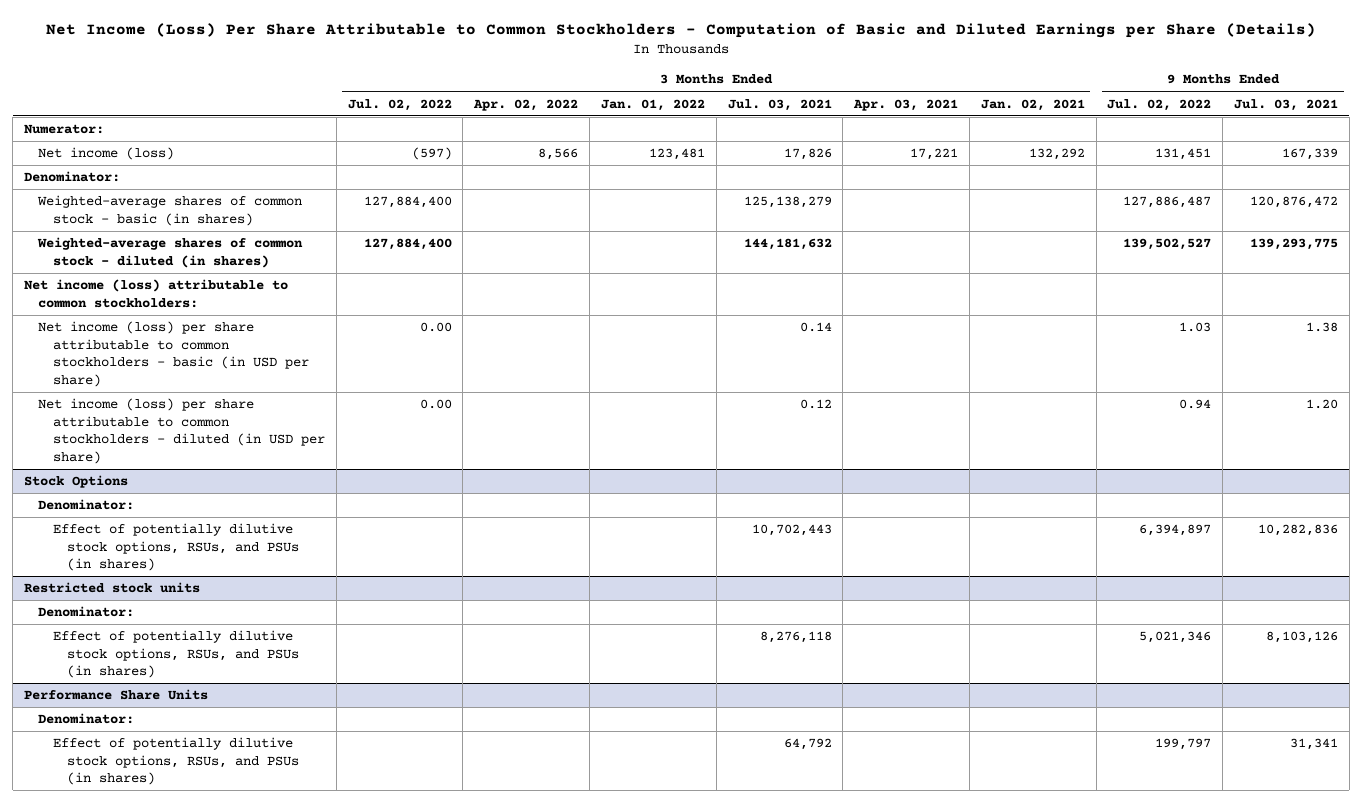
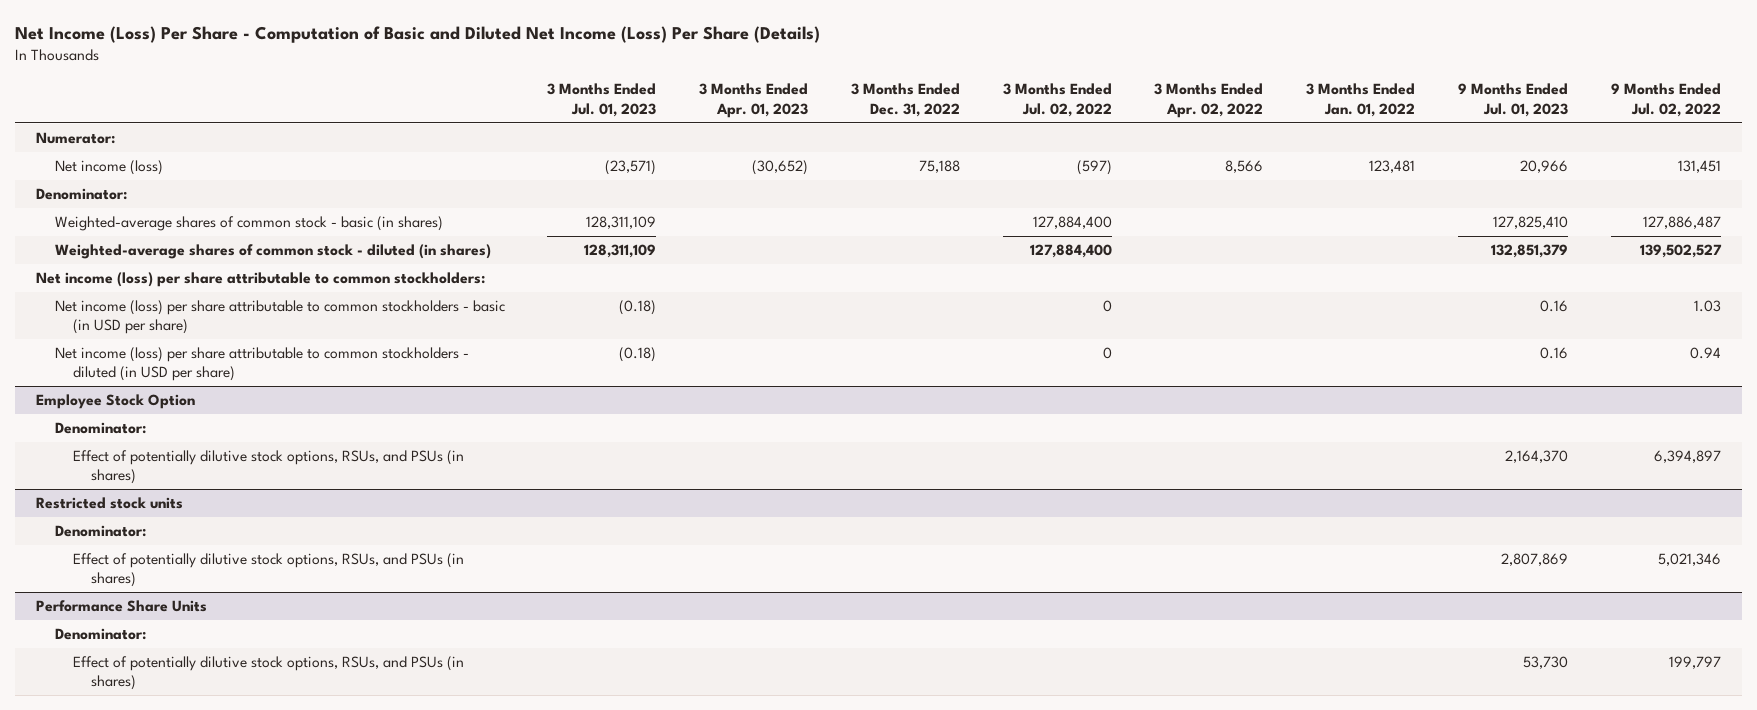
[46,23,1317,39] Net Income (Loss) Per Share Attributable to Common Stockholders - Computation of Basic and Diluted Earnings per Share (Details) -> [15,26,821,44] Net Income (Loss) Per Share - Computation of Basic and Diluted Net Income (Loss) Per Share (Details)
[727,98,832,111] Jul. 03, 2021 -> none
[853,98,959,111] Apr. 03, 2021 -> none
[980,98,1085,111] Jan. 02, 2021 -> none
[1234,98,1339,111] Jul. 03, 2021 -> none
none -> [547,83,657,117] 3 Months Ended Jul. 01, 2023
none -> [699,83,809,118] 3 Months Ended Apr. 01, 2023
none -> [850,83,960,117] 3 Months Ended Dec. 31, 2022
none -> [1457,83,1568,117] 9 Months Ended Jul. 01, 2023
[23,279,288,308] Net income (loss) attributable to common stockholders: -> [36,272,486,288] Net income (loss) per share attributable to common stockholders:
[419,322,452,333] 0.00 -> [1102,300,1112,313] 0
[419,399,452,410] 0.00 -> [1102,347,1112,360] 0
[23,475,128,489] Stock Options -> [36,394,196,410] Employee Stock Option

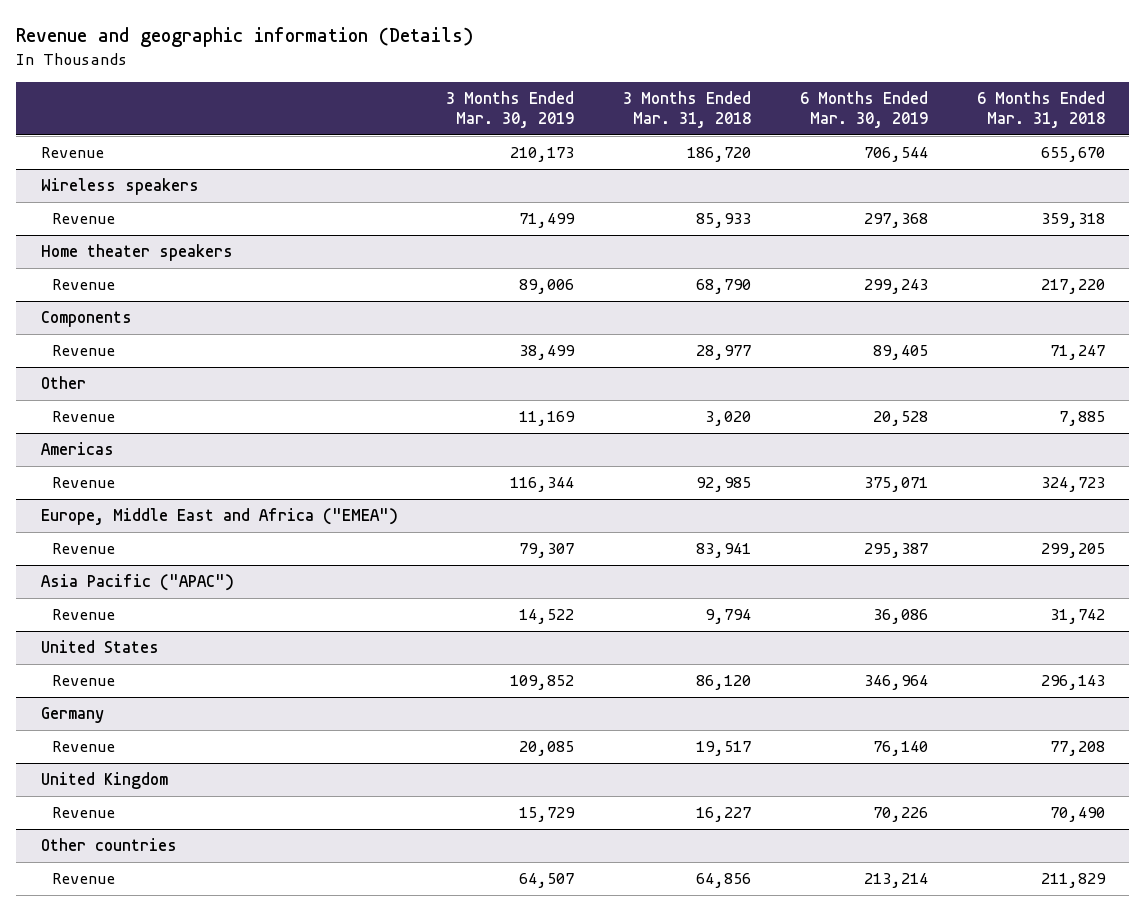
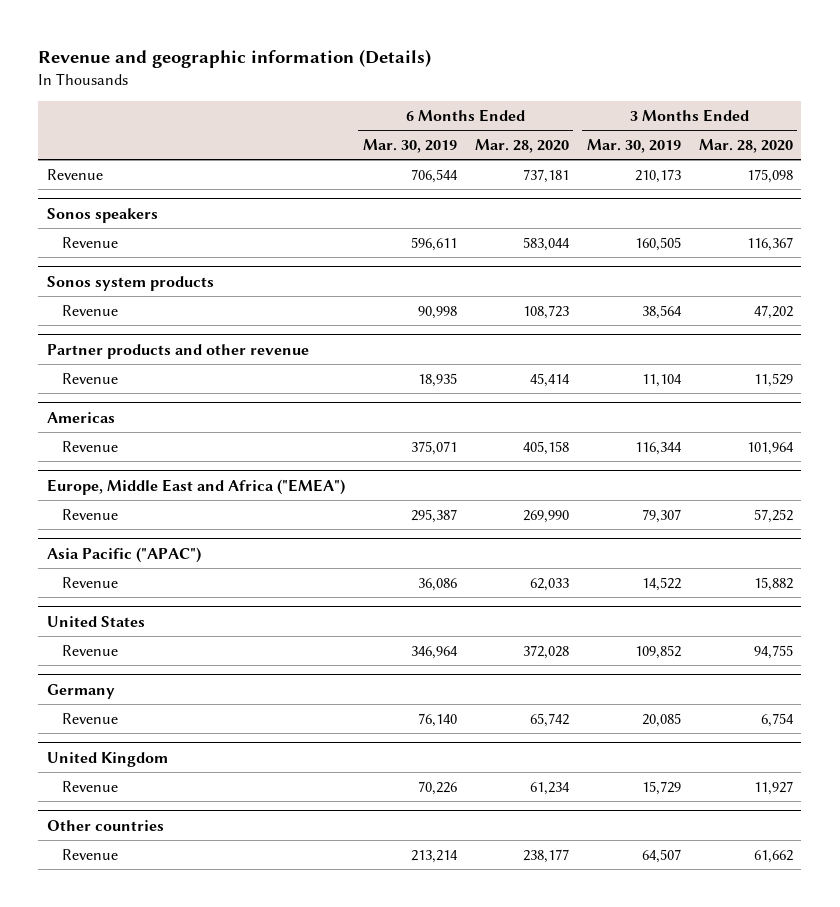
[623,90,752,128] 3 Months Ended Mar. 31, 2018 -> none
[976,90,1105,128] 6 Months Ended Mar. 31, 2018 -> none
none -> [474,139,569,154] Mar. 28, 2020
none -> [698,139,793,154] Mar. 28, 2020
[40,376,86,390] Other -> none
[52,411,116,423] Revenue -> none
[40,178,199,196] Wireless speakers -> [47,207,159,223] Sonos speakers
[519,213,576,229] 71,499 -> [634,236,681,251] 160,505
[864,213,929,229] 297,368 -> [410,236,457,251] 596,611
[40,244,233,262] Home theater speakers -> [47,275,215,291] Sonos system products
[519,279,575,295] 89,006 -> [641,304,682,319] 38,564
[864,279,929,295] 299,243 -> [417,305,457,319] 90,998
[40,311,132,328] Components -> [47,343,310,359] Partner products and other revenue
[519,345,576,361] 38,499 -> [641,373,682,387] 11,104
[873,345,929,361] 89,405 -> [417,372,457,387] 18,935

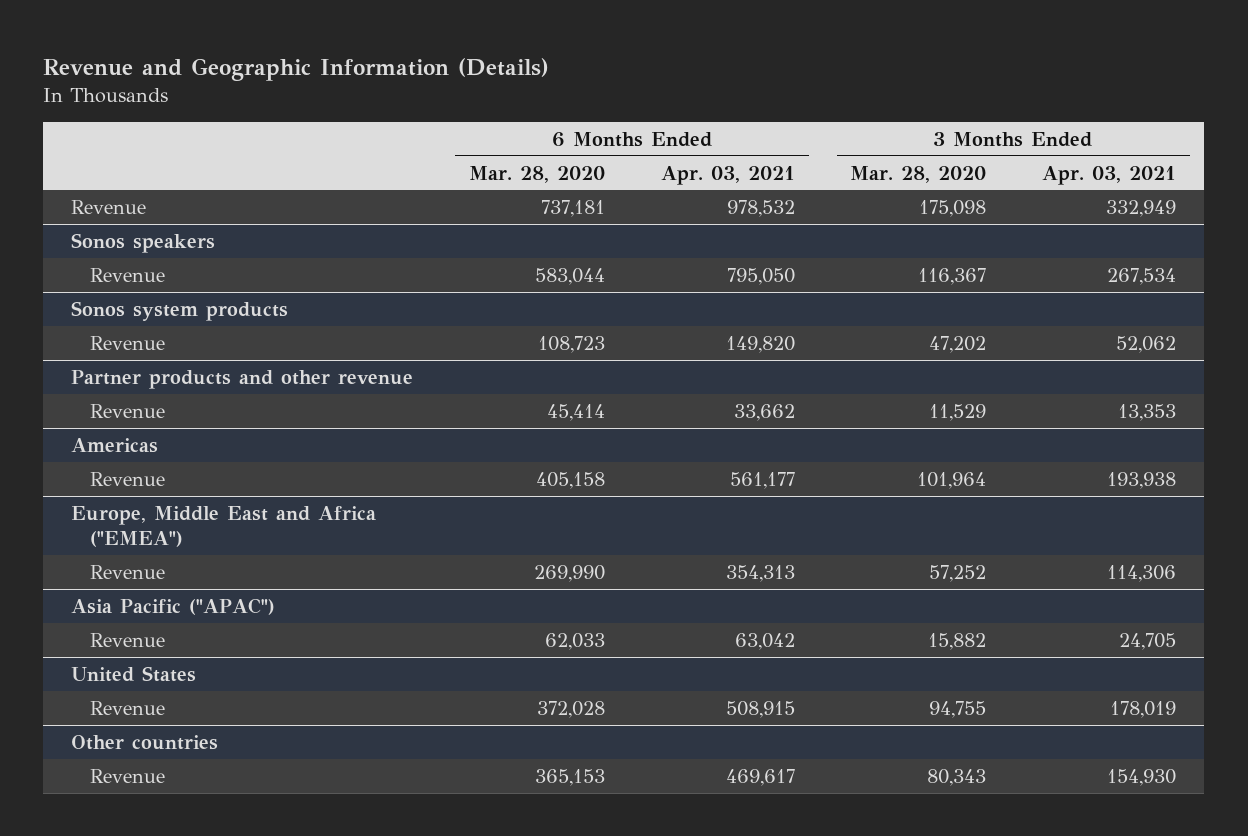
[38,49,432,69] Revenue and geographic information (Details) -> [43,57,550,81] Revenue and Geographic Information (Details)
[362,139,457,154] Mar. 30, 2019 -> none
[586,139,681,154] Mar. 30, 2019 -> none
none -> [660,165,795,185] Apr. 03, 2021
none -> [1042,165,1177,185] Apr. 03, 2021
[47,683,116,699] Germany -> none
[61,712,118,724] Revenue -> none
[47,751,169,767] United Kingdom -> none
[61,780,118,792] Revenue -> none
[522,848,569,863] 238,177 -> [535,768,606,786] 365,153
[753,849,793,863] 61,662 -> [927,768,987,786] 80,343

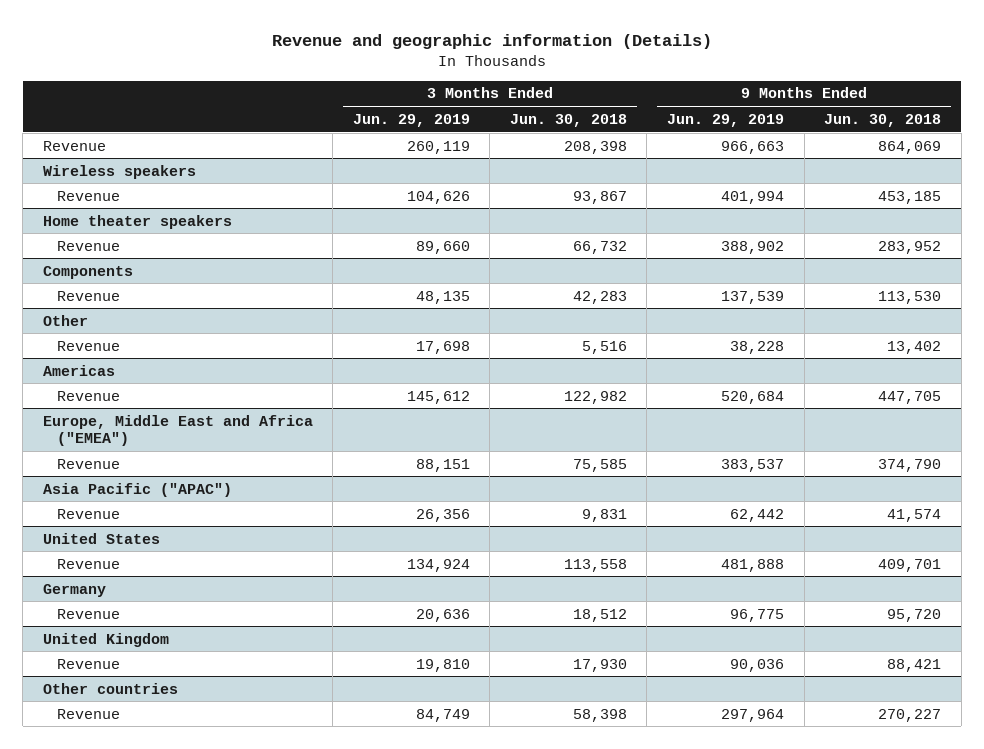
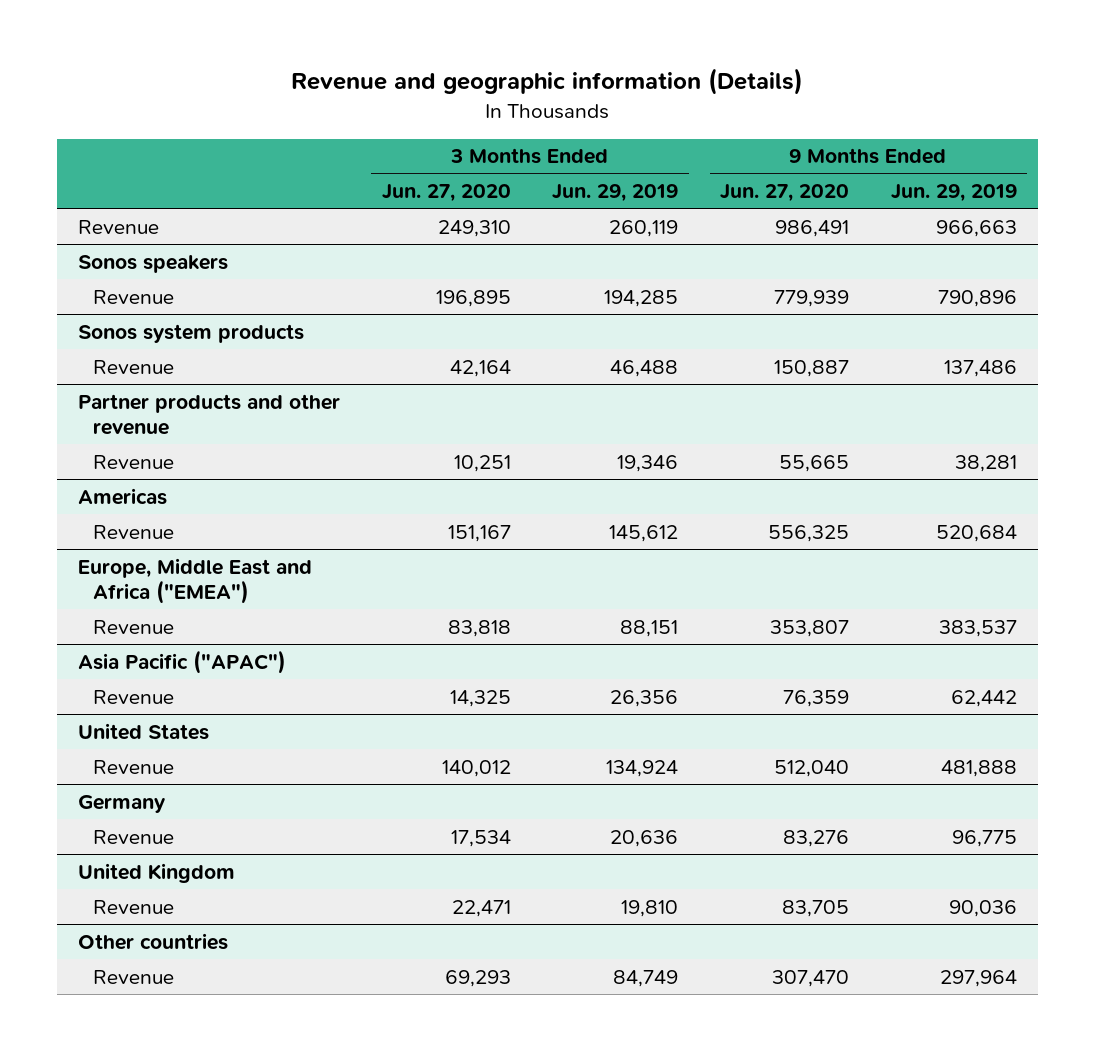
[509,113,627,127] Jun. 30, 2018 -> none
[824,113,942,127] Jun. 30, 2018 -> none
none -> [381,184,511,203] Jun. 27, 2020
none -> [720,184,850,203] Jun. 27, 2020
[42,314,88,326] Other -> none
[57,340,121,351] Revenue -> none
[42,164,196,179] Wireless speakers -> [77,254,228,273] Sonos speakers
[406,190,470,204] 104,626 -> [604,289,679,307] 194,285
[721,190,785,204] 401,994 -> [937,289,1017,307] 790,896
[42,214,232,229] Home theater speakers -> [77,323,304,343] Sonos system products
[415,240,470,254] 89,660 -> [610,359,679,377] 46,488
[721,240,785,254] 388,902 -> [943,359,1017,377] 137,486
[42,265,133,279] Components -> [77,393,340,435] Partner products and other revenue
[415,290,470,304] 48,135 -> [617,454,679,472] 19,346
[721,290,785,304] 137,539 -> [954,454,1017,472] 38,281

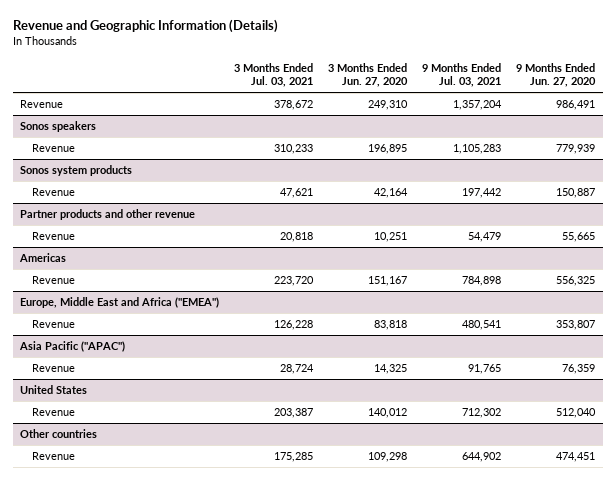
[291,68,804,96] Revenue and geographic information (Details) -> [12,19,278,34] Revenue and Geographic Information (Details)
[552,184,679,203] Jun. 29, 2019 -> none
[890,184,1017,203] Jun. 29, 2019 -> none
none -> [234,62,314,88] 3 Months Ended Jul. 03, 2021
none -> [422,62,502,88] 9 Months Ended Jul. 03, 2021
[77,794,166,813] Germany -> none
[92,829,174,844] Revenue -> none
[77,862,235,883] United Kingdom -> none
[92,899,174,914] Revenue -> none
[444,969,511,987] 69,293 -> [368,451,408,462] 109,298
[772,969,850,987] 307,470 -> [556,451,596,462] 474,451

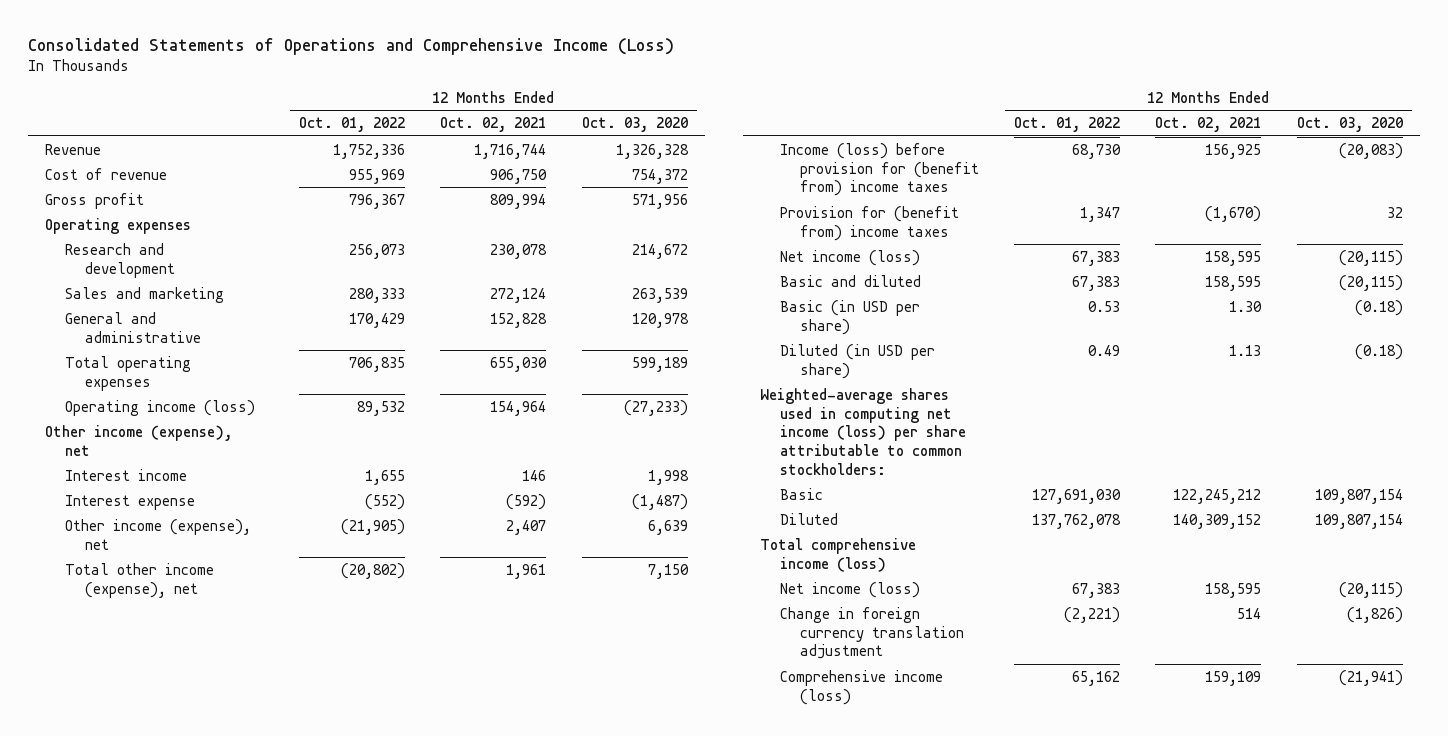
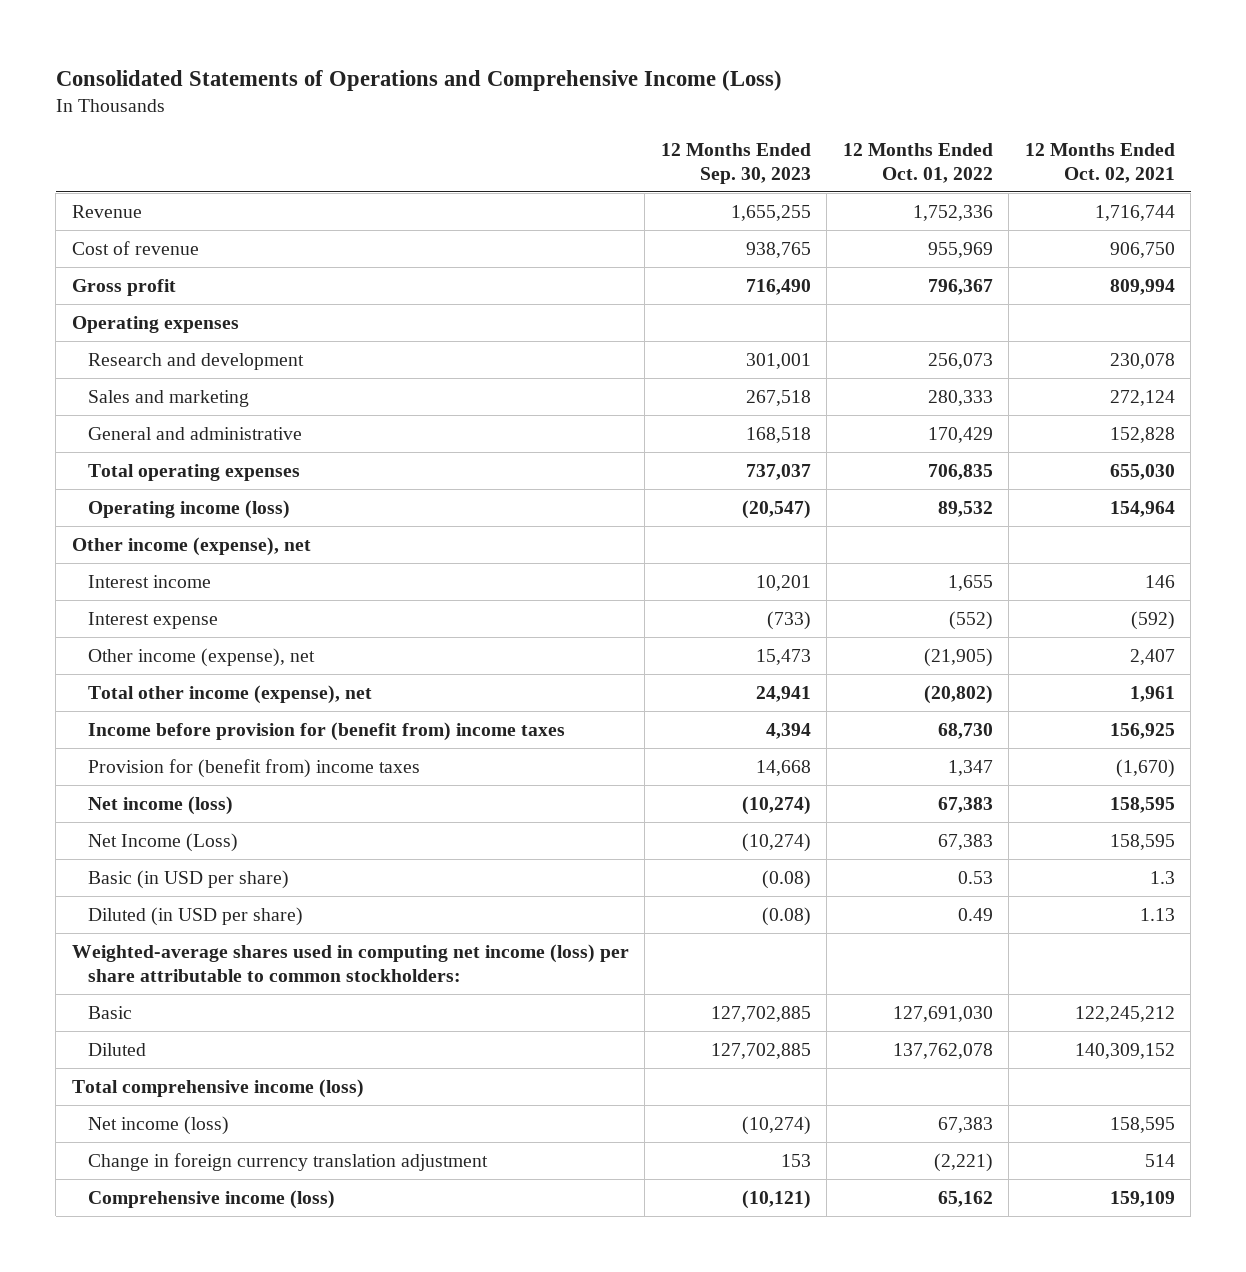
[581,117,688,133] Oct. 03, 2020 -> none
none -> [660,142,811,184] 12 Months Ended Sep. 30, 2023
[779,142,979,197] Income (loss) before provision for (benefit from) income taxes -> [88,721,566,741] Income before provision for (benefit from) income taxes
[779,274,921,287] Basic and diluted -> [88,832,239,852] Net Income (Loss)
[1229,300,1263,312] 1.30 -> [1149,870,1175,884] 1.3

